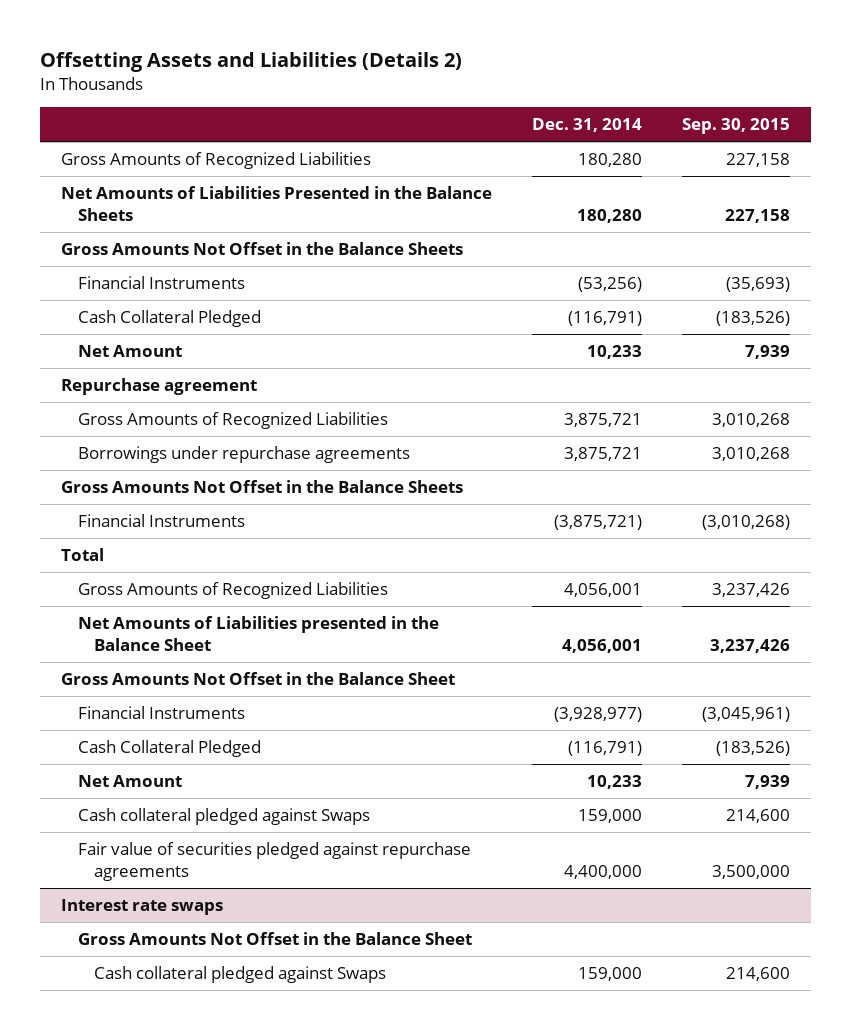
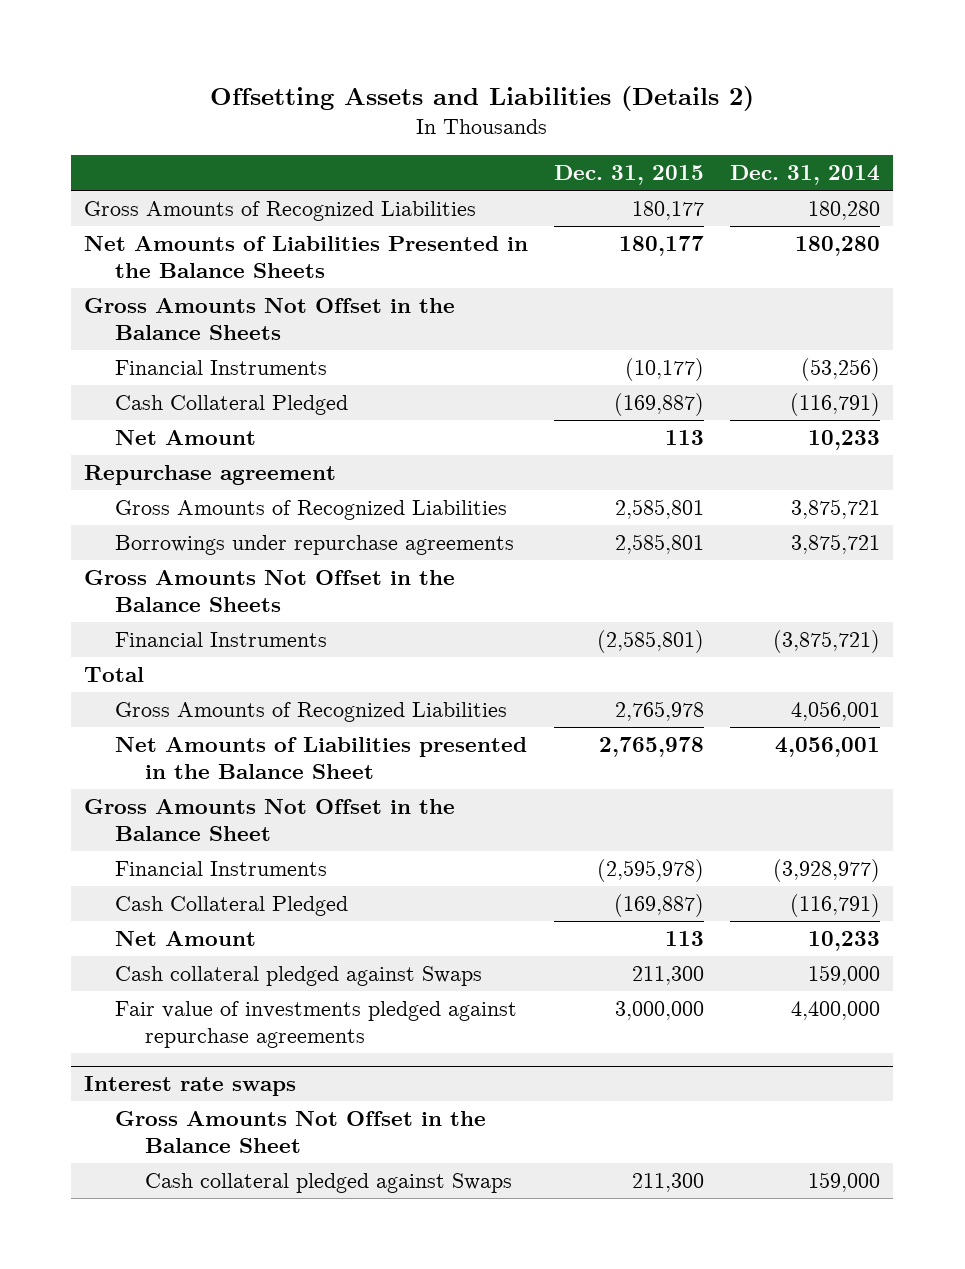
[682,118,791,135] Sep. 30, 2015 -> none
none -> [554,165,705,186] Dec. 31, 2015
[77,842,471,881] Fair value of securities pledged against repurchase agreements -> [114,1000,517,1048] Fair value of investments pledged against repurchase agreements

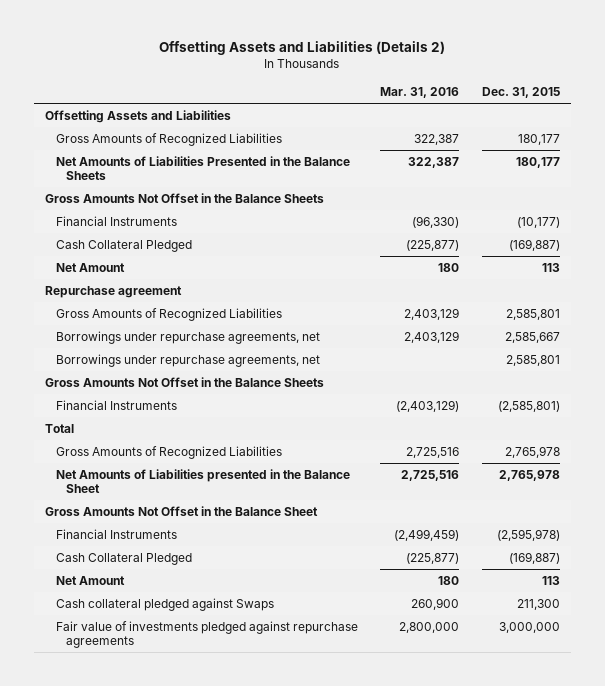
[730,165,881,186] Dec. 31, 2014 -> none
none -> [380,87,460,99] Mar. 31, 2016
none -> [45,109,232,123] Offsetting Assets and Liabilities
[114,534,514,555] Borrowings under repurchase agreements -> [55,330,320,344] Borrowings under repurchase agreements, net
[615,533,705,554] 2,585,801 -> [504,331,560,343] 2,585,667
none -> [55,353,320,367] Borrowings under repurchase agreements, net
[84,1076,297,1097] Interest rate swaps -> none
[114,1110,486,1153] Gross Amounts Not Offset in the Balance Sheet -> none
[144,1172,512,1193] Cash collateral pledged against Swaps -> none

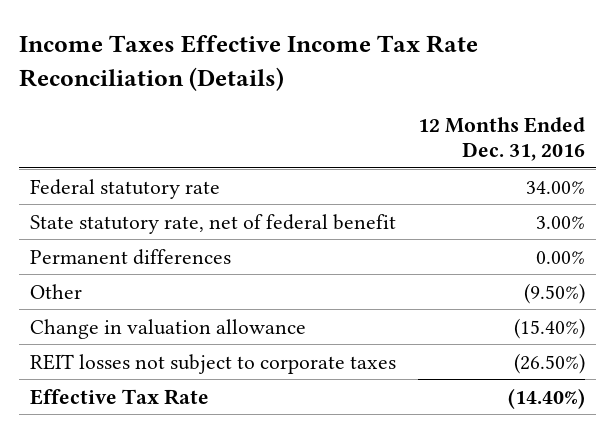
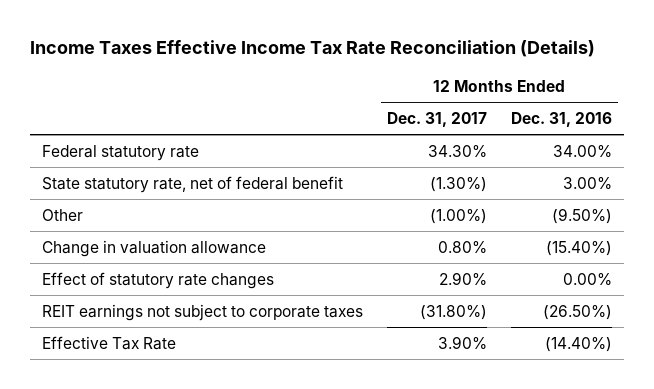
none -> [386,111,487,127] Dec. 31, 2017
[29,248,231,265] Permanent differences -> none
none -> [42,271,275,289] Effect of statutory rate changes
[29,353,396,374] REIT losses not subject to corporate taxes -> [42,303,364,321] REIT earnings not subject to corporate taxes

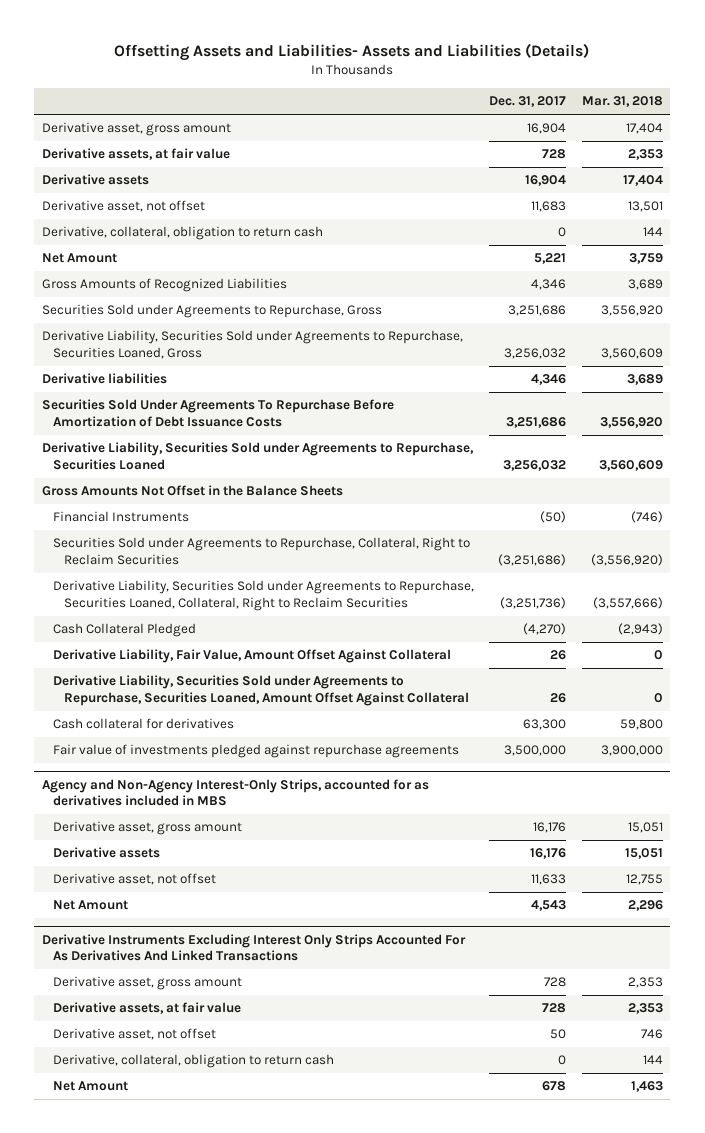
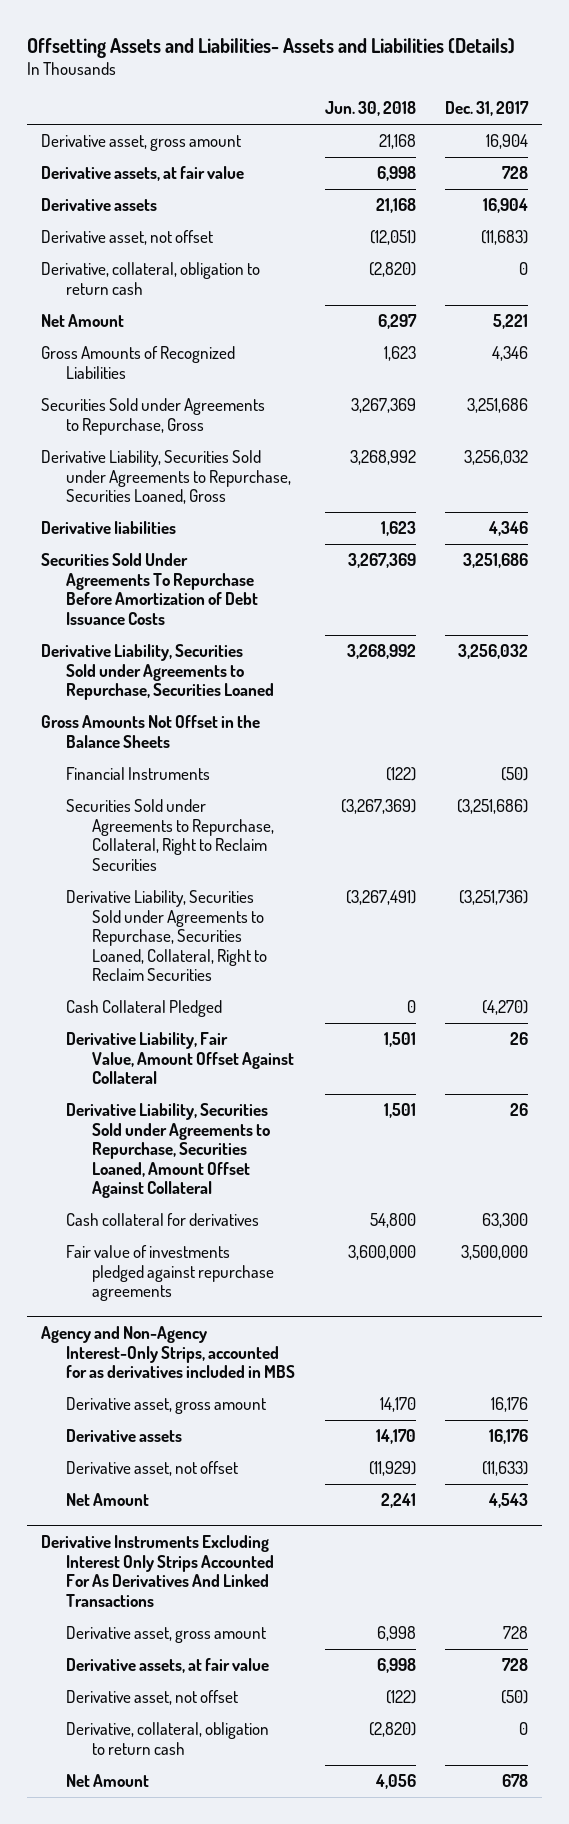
[581,96,663,108] Mar. 31, 2018 -> none
none -> [324,101,416,117] Jun. 30, 2018
[531,201,567,213] 11,683 -> [480,230,528,246] (11,683)
[531,874,567,886] 11,633 -> [481,1461,528,1477] (11,633)
[550,1029,567,1040] 50 -> [500,1690,528,1705] (50)

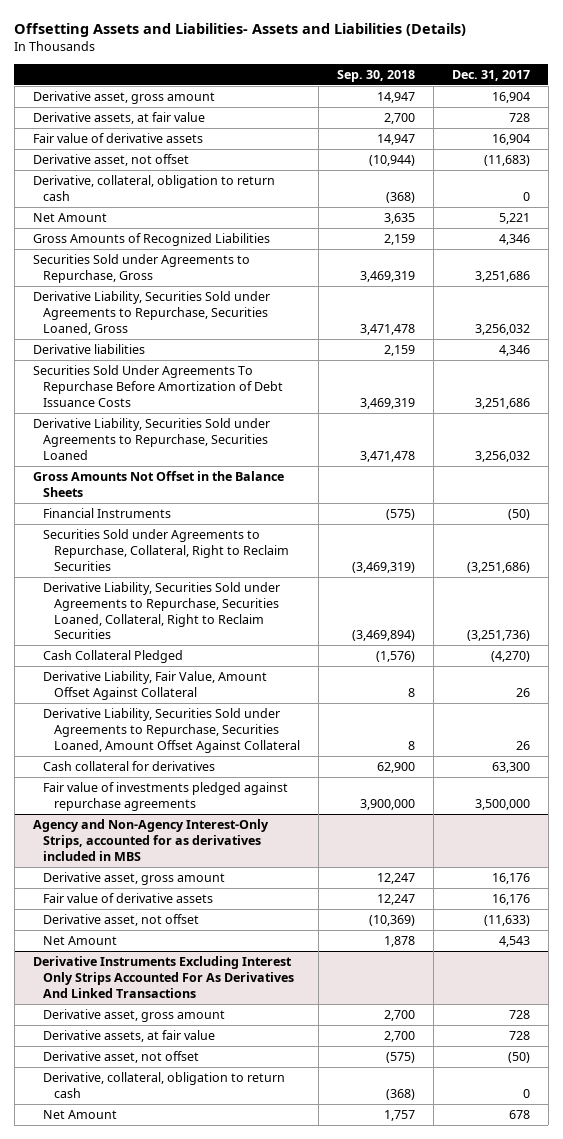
[324,101,416,117] Jun. 30, 2018 -> none
none -> [336,69,415,82] Sep. 30, 2018
[41,198,158,212] Derivative assets -> [32,133,203,144] Fair value of derivative assets
[66,1429,183,1443] Derivative assets -> [43,893,214,904] Fair value of derivative assets

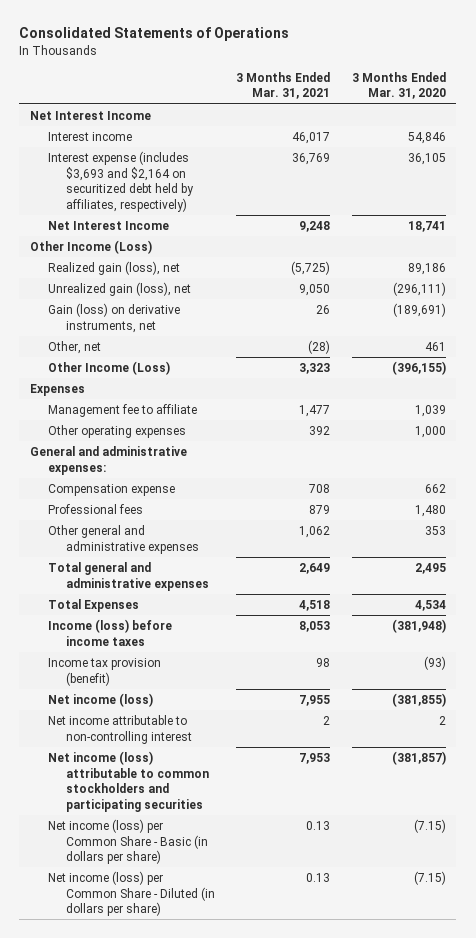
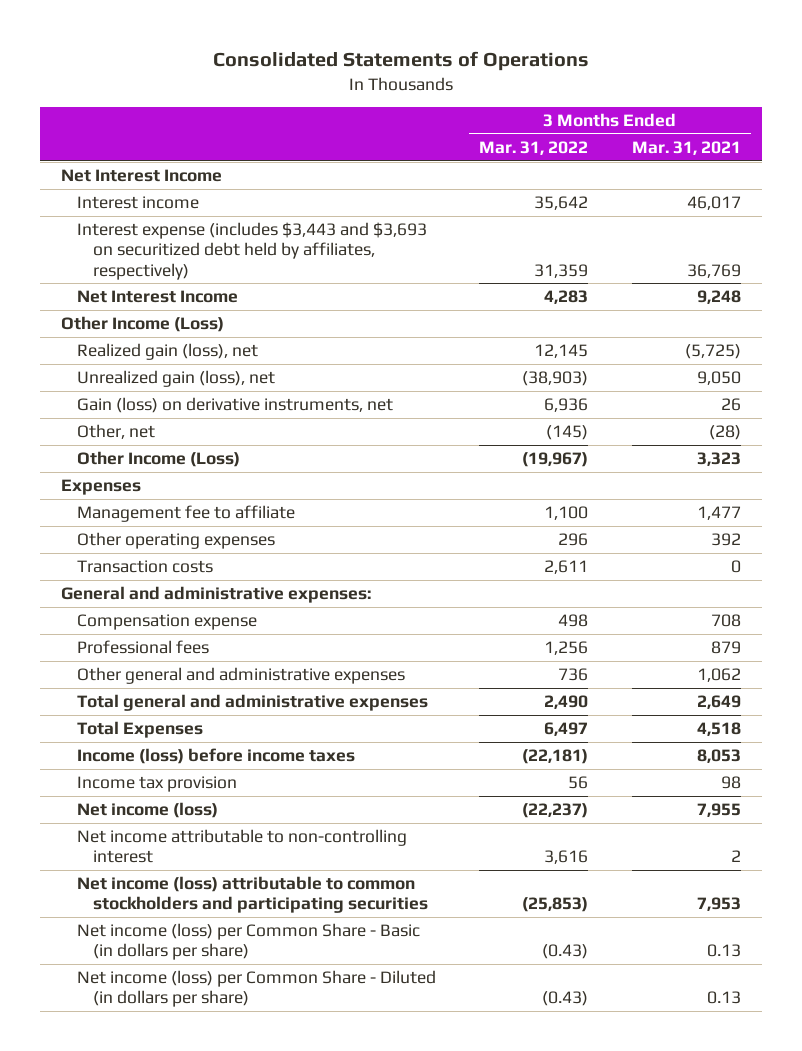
[351,71,446,100] 3 Months Ended Mar. 31, 2020 -> none
none -> [479,141,589,156] Mar. 31, 2022
[48,150,195,212] Interest expense (includes $3,693 and $2,164 on securitized debt held by affiliates, respectively) -> [77,222,428,280] Interest expense (includes $3,443 and $3,693 on securitized debt held by affiliates, respectively)
none -> [77,560,214,574] Transaction costs
[48,657,162,686] Income tax provision (benefit) -> [77,776,238,793] Income tax provision

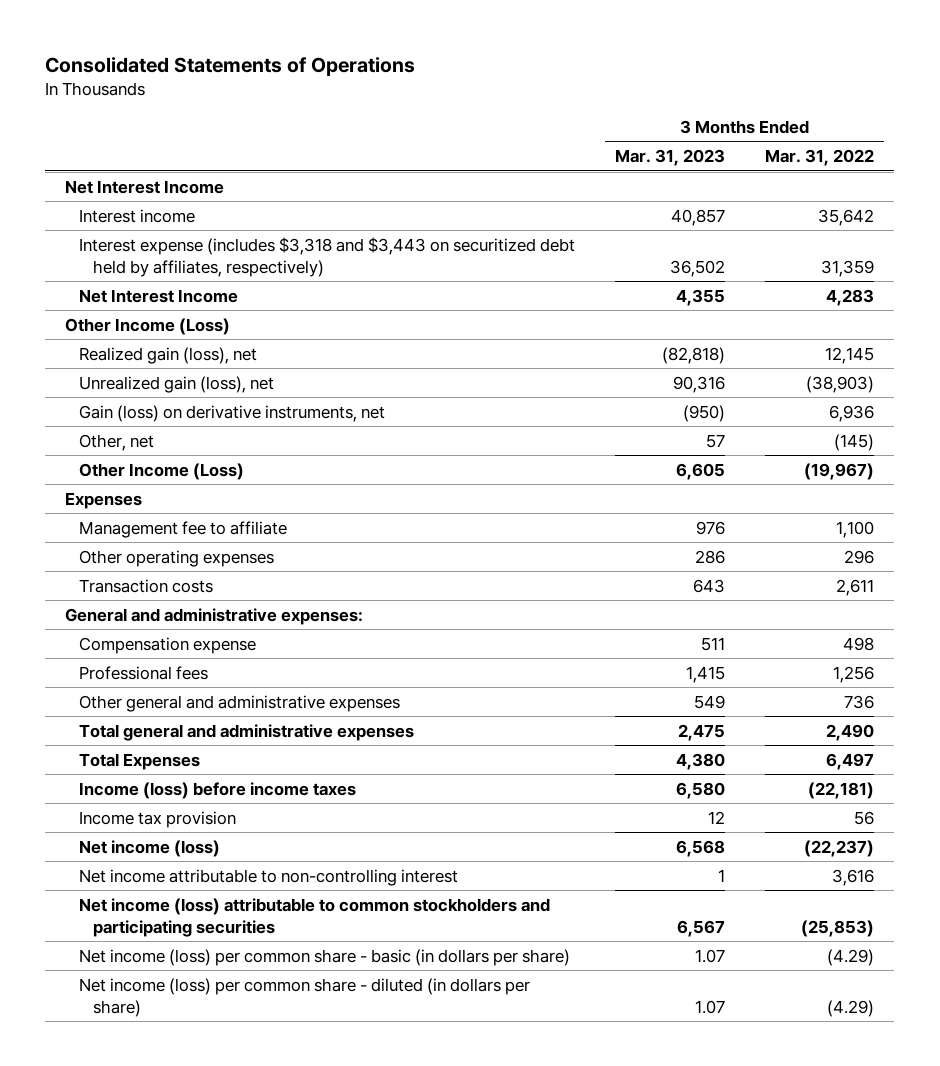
[631,141,741,156] Mar. 31, 2021 -> none
none -> [615,149,726,167] Mar. 31, 2023
[77,222,428,280] Interest expense (includes $3,443 and $3,693 on securitized debt held by affiliates, respectively) -> [79,236,576,277] Interest expense (includes $3,318 and $3,443 on securitized debt held by affiliates, respectively)
[77,923,421,961] Net income (loss) per Common Share - Basic (in dollars per share) -> [79,948,571,966] Net income (loss) per common share - basic (in dollars per share)
[542,944,589,960] (0.43) -> [827,948,875,966] (4.29)
[77,970,437,1008] Net income (loss) per Common Share - Diluted (in dollars per share) -> [79,977,531,1017] Net income (loss) per common share - diluted (in dollars per share)
[542,991,589,1007] (0.43) -> [827,999,875,1017] (4.29)

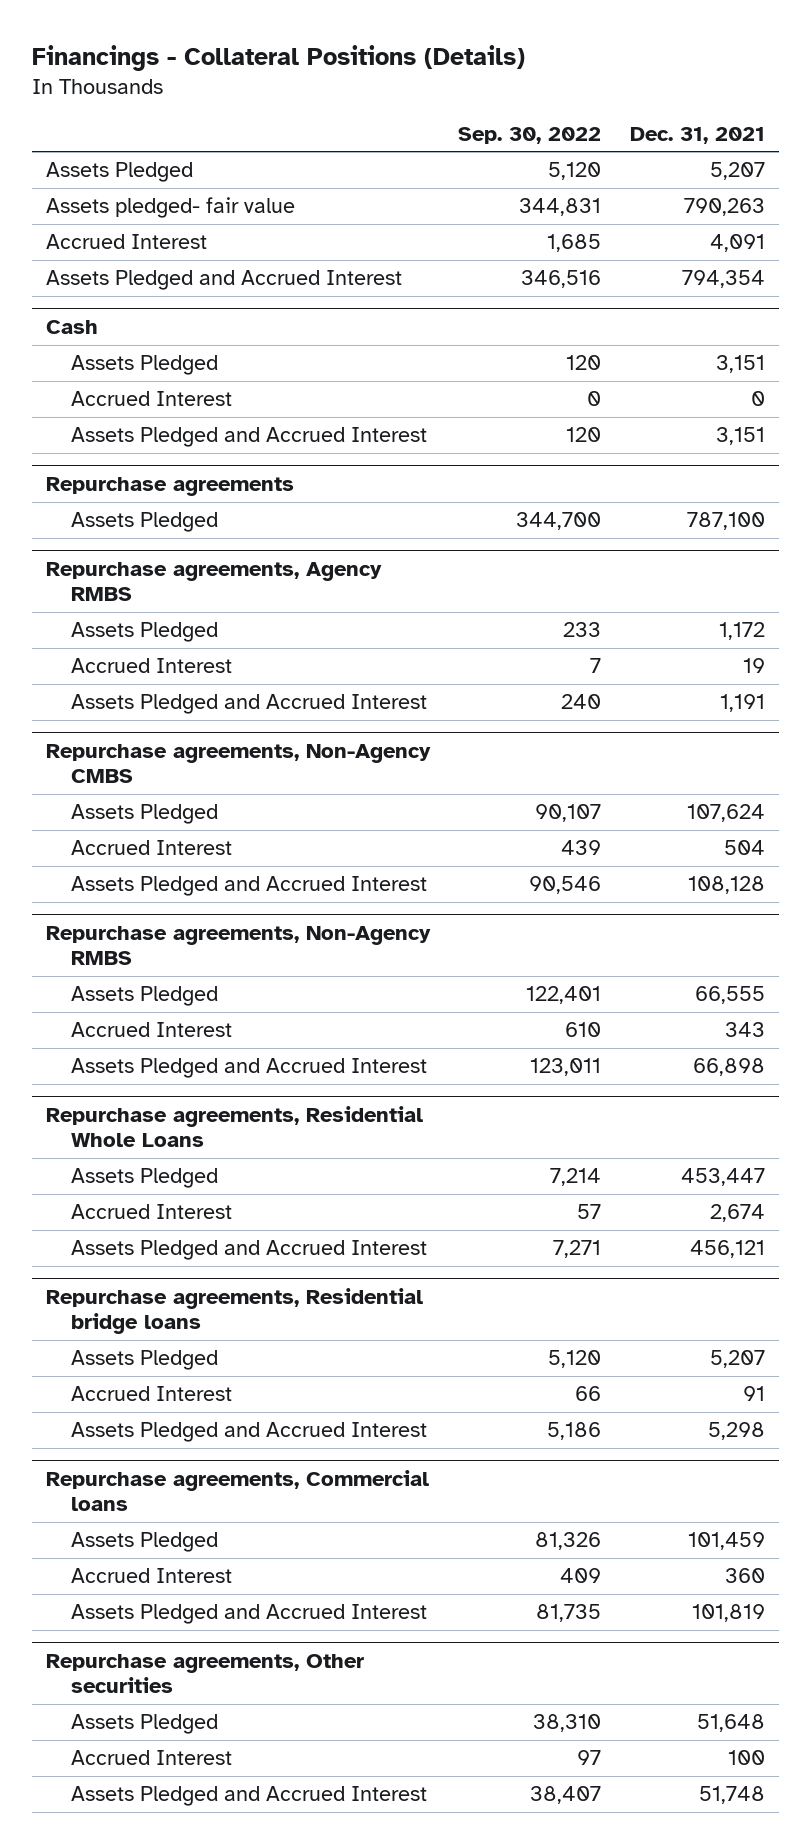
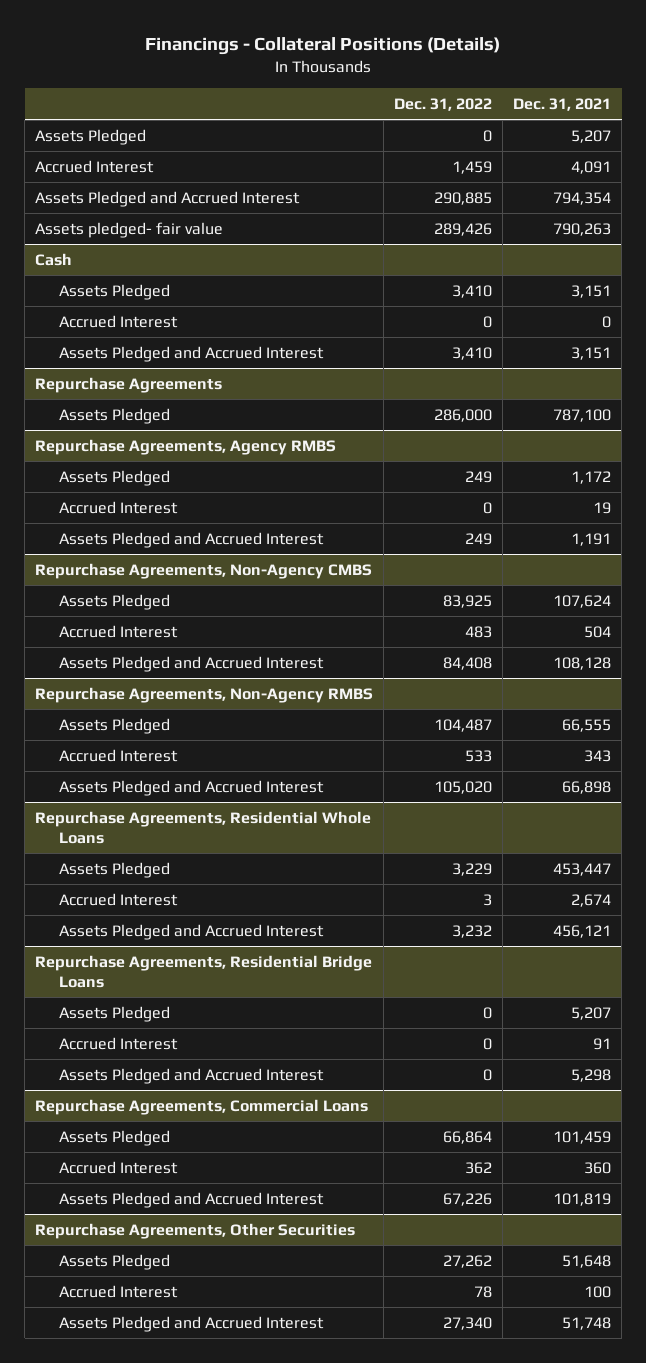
[458,126,602,144] Sep. 30, 2022 -> none
none -> [394,98,493,112] Dec. 31, 2022
[46,197,296,219] Assets pledged- fair value -> [35,221,224,238] Assets pledged- fair value
[46,476,295,496] Repurchase agreements -> [35,376,223,393] Repurchase Agreements
[46,561,383,601] Repurchase agreements, Agency RMBS -> [35,438,337,455] Repurchase Agreements, Agency RMBS
[46,743,432,783] Repurchase agreements, Non-Agency CMBS -> [35,562,373,579] Repurchase Agreements, Non-Agency CMBS
[46,925,432,965] Repurchase agreements, Non-Agency RMBS -> [35,686,374,703] Repurchase Agreements, Non-Agency RMBS
[46,1105,424,1147] Repurchase agreements, Residential Whole Loans -> [35,810,372,844] Repurchase Agreements, Residential Whole Loans
[46,1287,424,1334] Repurchase agreements, Residential bridge loans -> [35,954,373,988] Repurchase Agreements, Residential Bridge Loans
[46,1469,430,1511] Repurchase agreements, Commercial loans -> [35,1098,369,1115] Repurchase Agreements, Commercial Loans
[46,1653,365,1693] Repurchase agreements, Other securities -> [35,1222,356,1239] Repurchase Agreements, Other Securities

